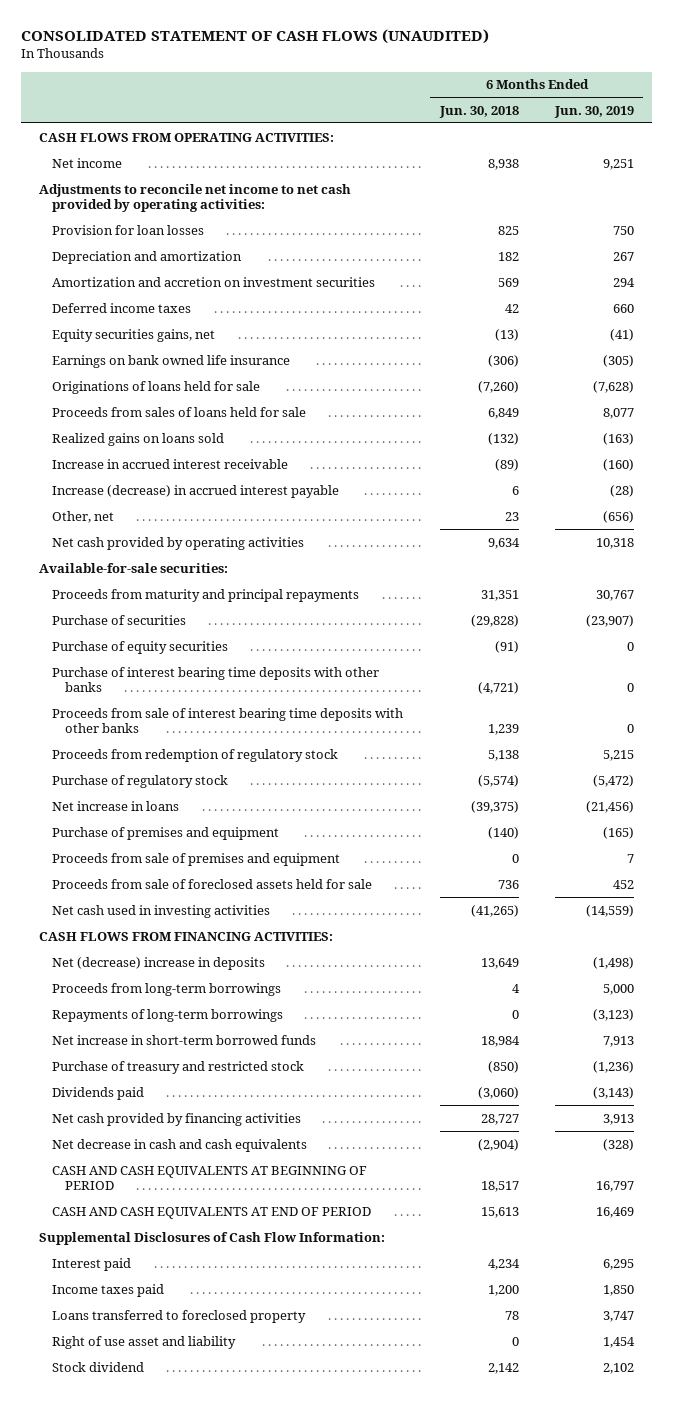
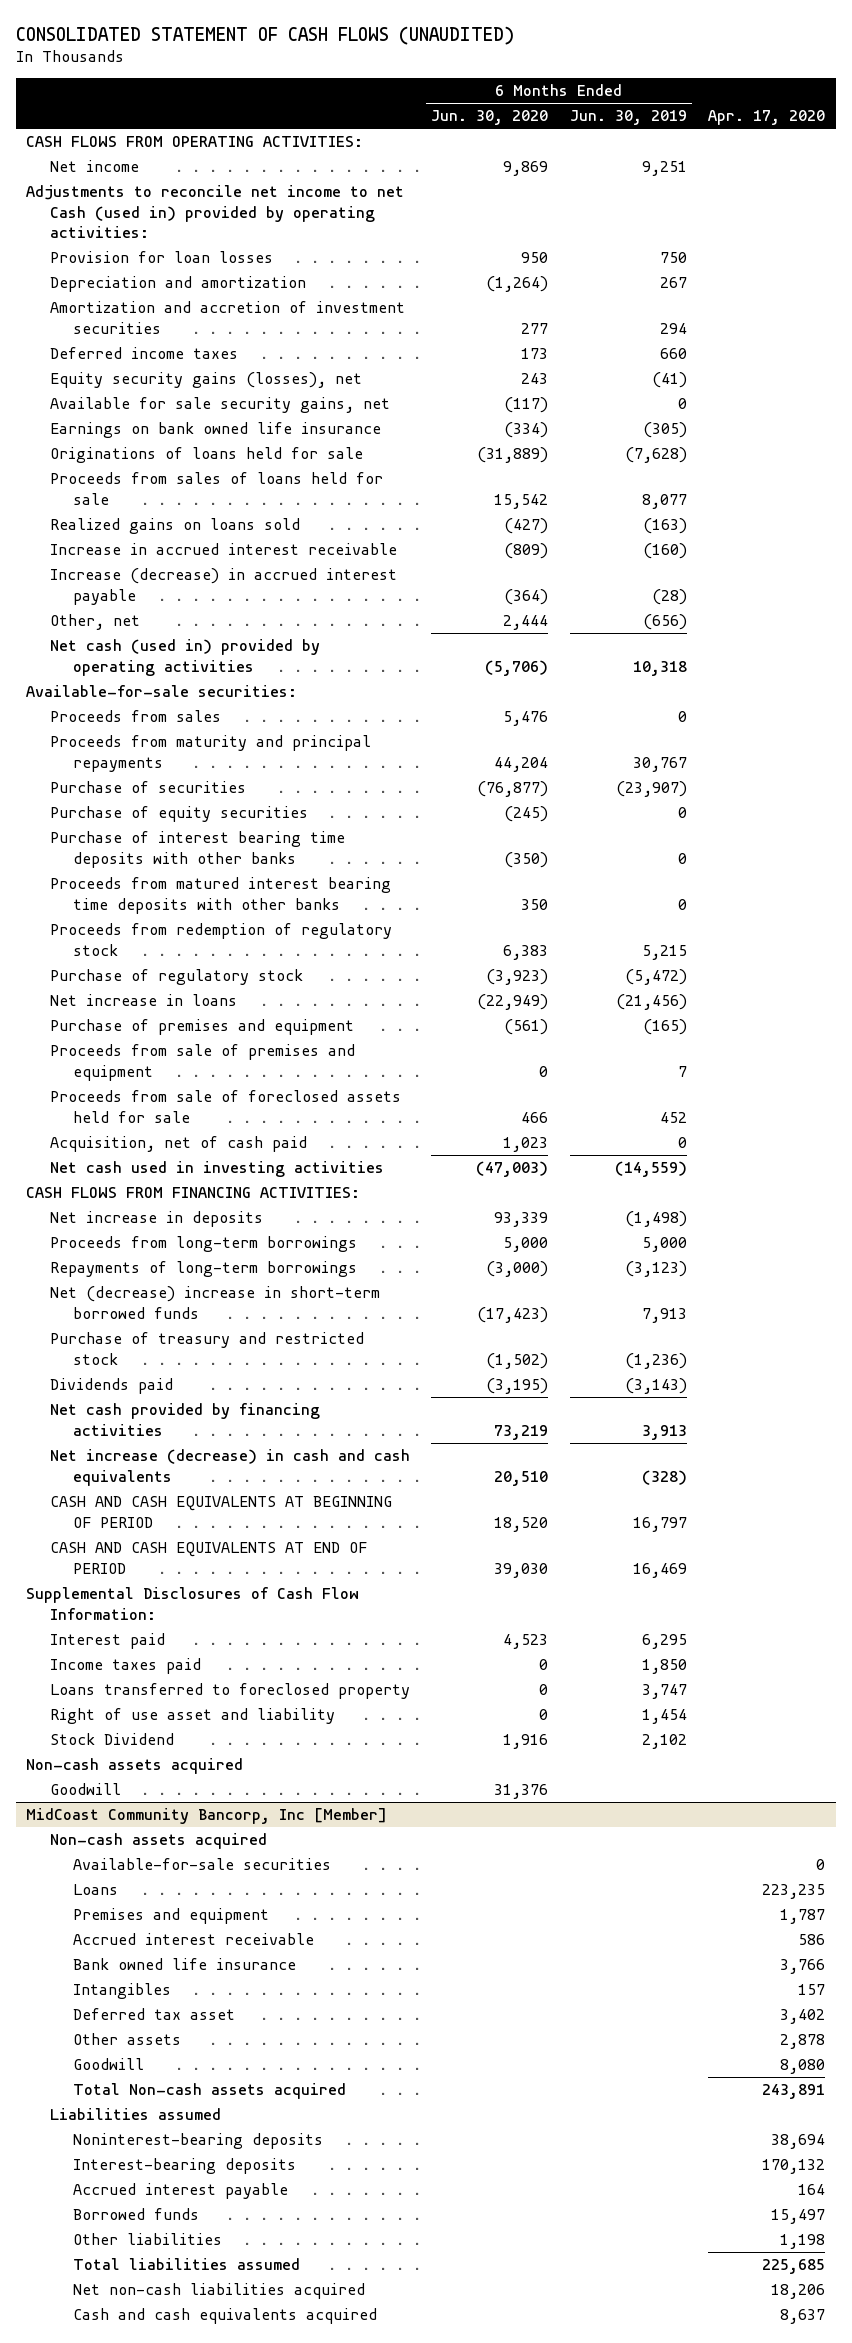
[438,105,519,118] Jun. 30, 2018 -> none
none -> [431,110,549,126] Jun. 30, 2020
none -> [708,110,826,126] Apr. 17, 2020
[38,183,351,213] Adjustments to reconcile net income to net cash provided by operating activities: -> [26,185,405,239] Adjustments to reconcile net income to net Cash (used in) provided by operating activities:
[51,276,375,287] Amortization and accretion on investment securities -> [49,301,405,334] Amortization and accretion of investment securities
[51,328,215,342] Equity securities gains, net -> [49,372,362,389] Equity security gains (losses), net
none -> [49,397,390,414] Available for sale security gains, net
[51,536,304,550] Net cash provided by operating activities -> [49,639,320,676] Net cash (used in) provided by operating activities
none -> [49,710,221,723] Proceeds from sales
[51,707,403,734] Proceeds from sale of interest bearing time deposits with other banks -> [49,877,391,914] Proceeds from matured interest bearing time deposits with other banks
none -> [49,1136,307,1153] Acquisition, net of cash paid
[51,956,265,970] Net (decrease) increase in deposits -> [49,1211,263,1228] Net increase in deposits
[51,1034,316,1045] Net increase in short-term borrowed funds -> [49,1286,380,1319] Net (decrease) increase in short-term borrowed funds
[51,1138,307,1152] Net decrease in cash and cash equivalents -> [49,1449,410,1486] Net increase (decrease) in cash and cash equivalents
[51,1361,144,1372] Stock dividend -> [49,1733,174,1746] Stock Dividend
none -> [26,1758,244,1775] Non-cash assets acquired
none -> [49,1783,121,1796] Goodwill
none -> [26,1808,388,1825] MidCoast Community Bancorp, Inc [Member]
none -> [49,1833,267,1850] Non-cash assets acquired
none -> [73,1858,332,1871] Available-for-sale securities
none -> [73,1884,119,1896] Loans
none -> [73,1908,270,1925] Premises and equipment
none -> [73,1933,315,1946] Accrued interest receivable
none -> [73,1958,297,1971] Bank owned life insurance
none -> [73,1983,172,2000] Intangibles
none -> [73,2008,236,2021] Deferred tax asset
none -> [73,2033,182,2046] Other assets
none -> [73,2058,145,2071] Goodwill
none -> [73,2083,347,2100] Total Non-cash assets acquired
none -> [49,2108,221,2121] Liabilities assumed
none -> [73,2133,324,2150] Noninterest-bearing deposits
none -> [73,2158,297,2175] Interest-bearing deposits
none -> [73,2183,289,2200] Accrued interest payable
none -> [73,2208,200,2221] Borrowed funds
none -> [73,2233,223,2246] Other liabilities
none -> [73,2258,301,2271] Total liabilities assumed
none -> [73,2283,366,2300] Net non-cash liabilities acquired
none -> [73,2308,378,2325] Cash and cash equivalents acquired

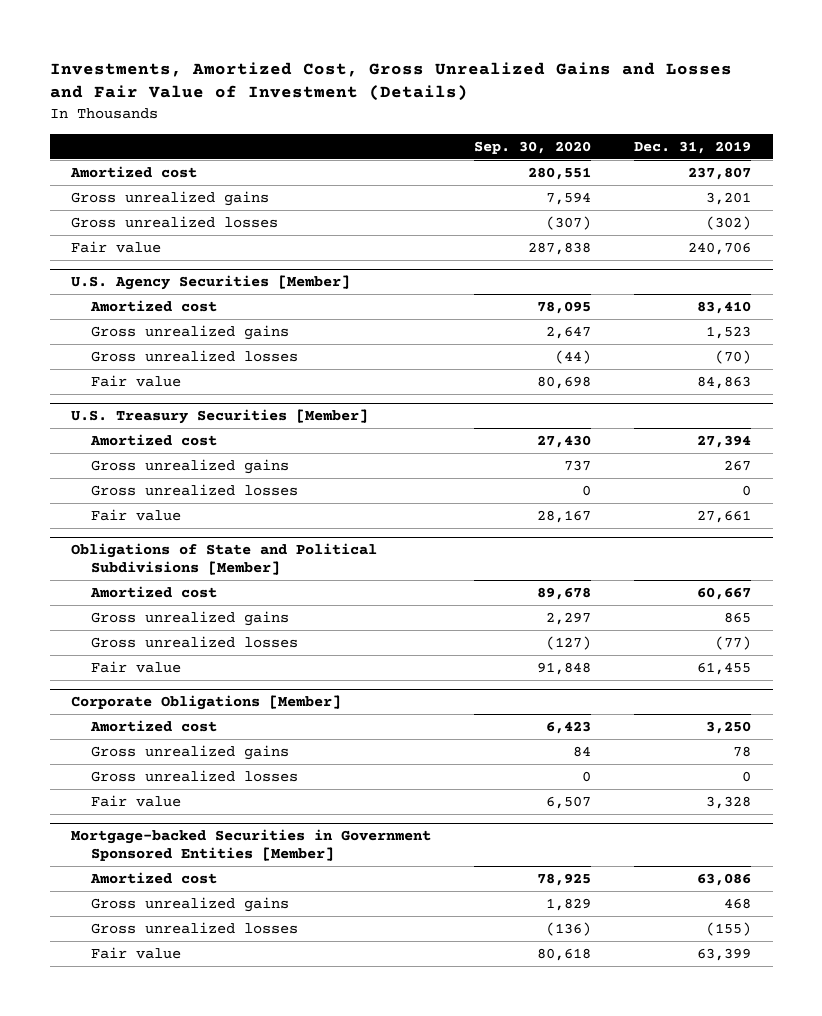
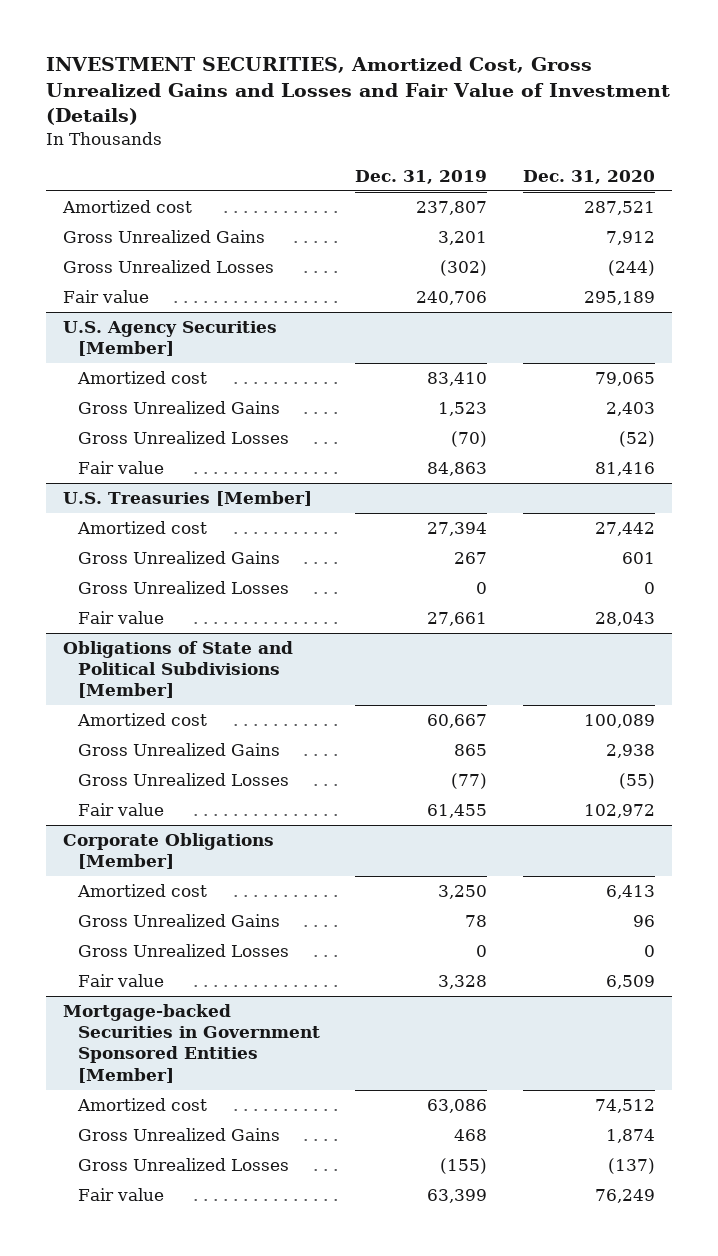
[49,61,732,102] Investments, Amortized Cost, Gross Unrealized Gains and Losses and Fair Value of Investment (Details) -> [45,57,670,126] INVESTMENT SECURITIES, Amortized Cost, Gross Unrealized Gains and Losses and Fair Value of Investment (Details)
[474,140,592,154] Sep. 30, 2020 -> none
none -> [522,169,655,184] Dec. 31, 2020
[71,191,270,207] Gross unrealized gains -> [63,229,266,243] Gross Unrealized Gains
[71,216,279,229] Gross unrealized losses -> [63,259,275,273] Gross Unrealized Losses
[91,325,290,341] Gross unrealized gains -> [78,400,281,414] Gross Unrealized Gains
[91,350,299,363] Gross unrealized losses -> [78,430,290,444] Gross Unrealized Losses
[71,409,369,425] U.S. Treasury Securities [Member] -> [63,490,313,506] U.S. Treasuries [Member]
[91,459,290,475] Gross unrealized gains -> [78,550,281,564] Gross Unrealized Gains
[91,484,299,497] Gross unrealized losses -> [78,580,290,594] Gross Unrealized Losses
[91,611,290,627] Gross unrealized gains -> [78,742,281,756] Gross Unrealized Gains
[91,636,299,649] Gross unrealized losses -> [78,772,290,786] Gross Unrealized Losses
[91,745,290,761] Gross unrealized gains -> [78,913,281,927] Gross Unrealized Gains
[91,770,299,783] Gross unrealized losses -> [78,943,290,957] Gross Unrealized Losses
[91,897,290,913] Gross unrealized gains -> [78,1127,281,1141] Gross Unrealized Gains
[91,922,299,935] Gross unrealized losses -> [78,1157,290,1171] Gross Unrealized Losses

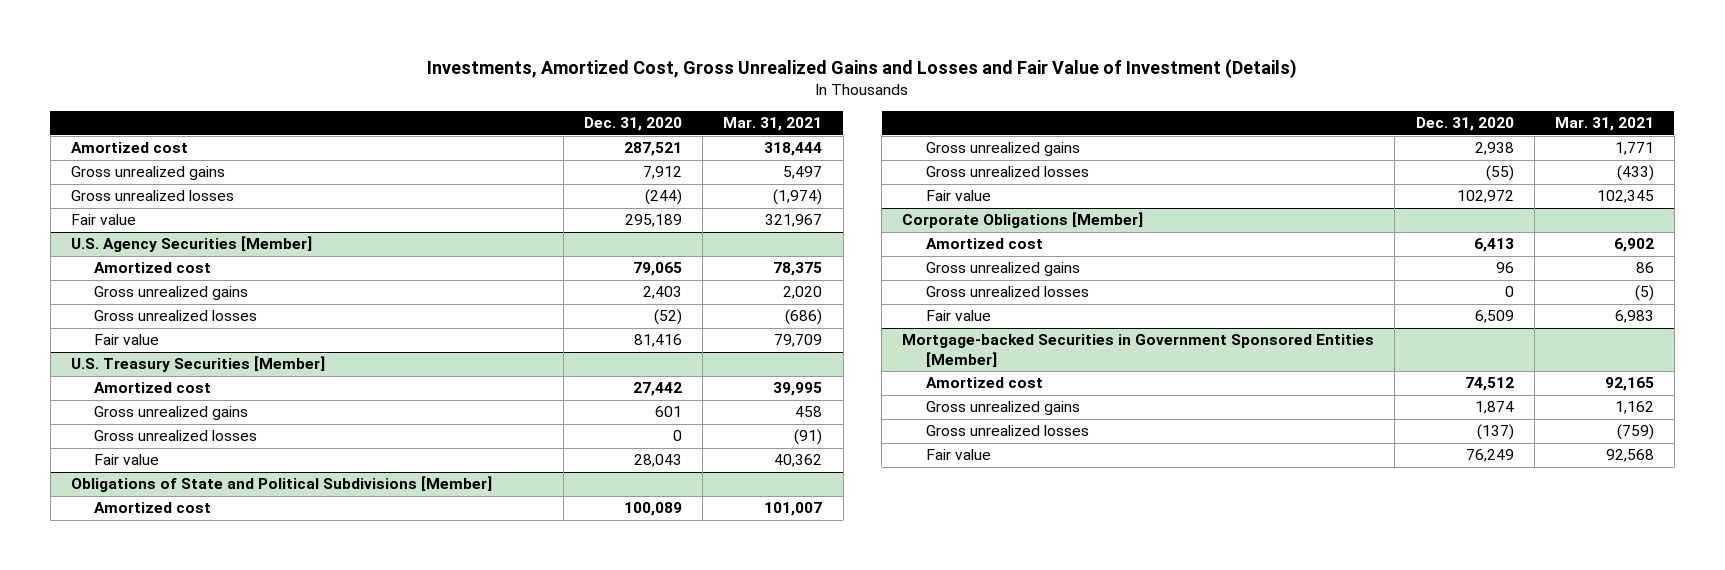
[45,57,670,126] INVESTMENT SECURITIES, Amortized Cost, Gross Unrealized Gains and Losses and Fair Value of Investment (Details) -> [427,59,1298,80] Investments, Amortized Cost, Gross Unrealized Gains and Losses and Fair Value of Investment (Details)
[355,169,488,184] Dec. 31, 2019 -> none
none -> [723,117,823,132] Mar. 31, 2021
[63,229,266,243] Gross Unrealized Gains -> [70,166,225,181] Gross unrealized gains
[63,259,275,273] Gross Unrealized Losses -> [70,190,234,202] Gross unrealized losses
[78,400,281,414] Gross Unrealized Gains -> [94,286,249,301] Gross unrealized gains
[78,430,290,444] Gross Unrealized Losses -> [94,310,258,322] Gross unrealized losses
[63,490,313,506] U.S. Treasuries [Member] -> [70,356,325,373] U.S. Treasury Securities [Member]
[78,550,281,564] Gross Unrealized Gains -> [94,406,249,421] Gross unrealized gains
[78,580,290,594] Gross Unrealized Losses -> [94,430,258,442] Gross unrealized losses
[78,742,281,756] Gross Unrealized Gains -> [925,142,1080,157] Gross unrealized gains
[78,772,290,786] Gross Unrealized Losses -> [925,166,1089,178] Gross unrealized losses
[78,913,281,927] Gross Unrealized Gains -> [925,262,1080,277] Gross unrealized gains
[78,943,290,957] Gross Unrealized Losses -> [925,286,1089,298] Gross unrealized losses
[78,1127,281,1141] Gross Unrealized Gains -> [925,401,1080,416] Gross unrealized gains
[78,1157,290,1171] Gross Unrealized Losses -> [925,425,1089,437] Gross unrealized losses

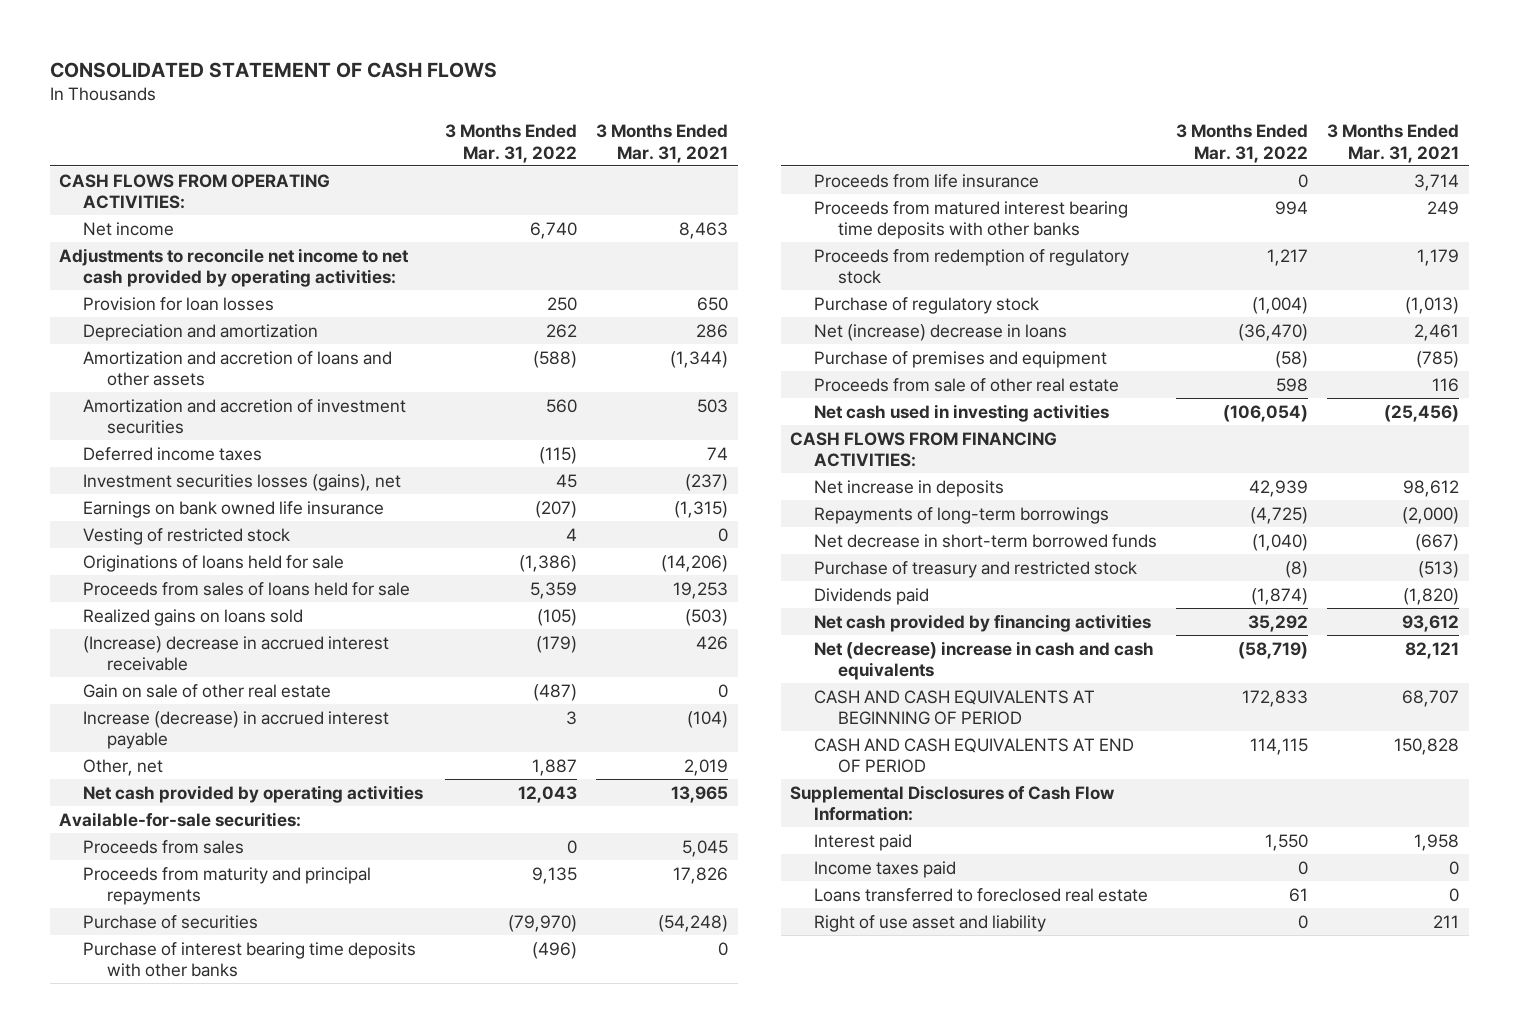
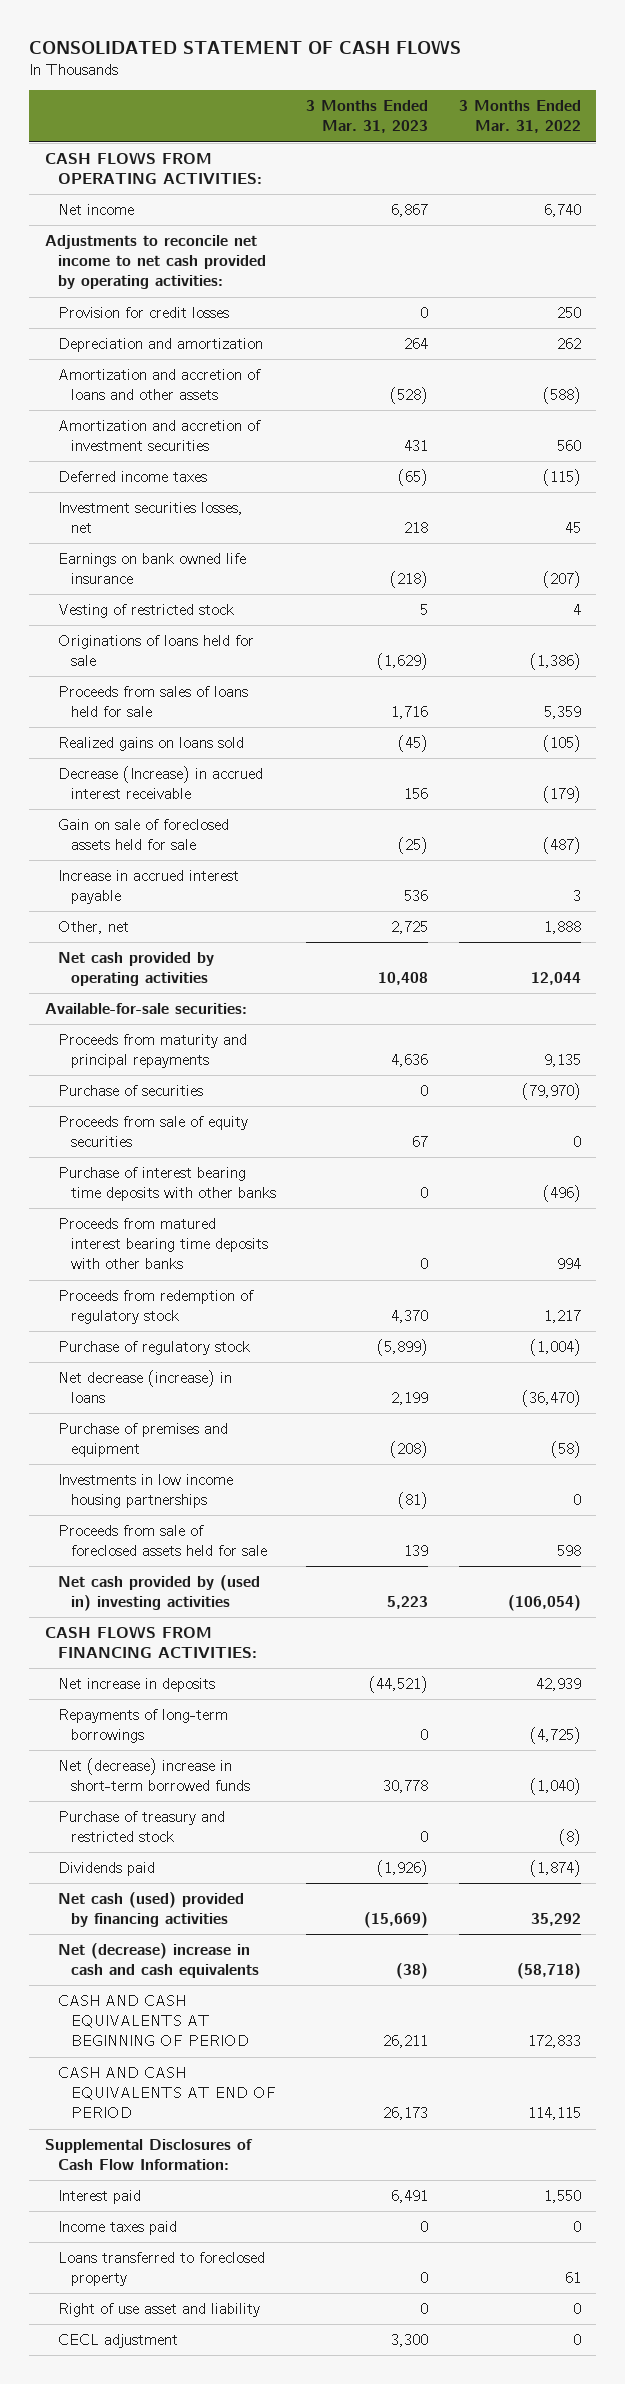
[596,124,729,163] 3 Months Ended Mar. 31, 2021 -> none
none -> [306,100,429,134] 3 Months Ended Mar. 31, 2023
[82,296,274,311] Provision for loan losses -> [57,306,229,318] Provision for credit losses
[82,473,401,491] Investment securities losses (gains), net -> [57,501,243,534] Investment securities losses, net
[82,635,389,672] (Increase) decrease in accrued interest receivable -> [57,765,263,800] Decrease (Increase) in accrued interest receivable
[82,683,331,698] Gain on sale of other real estate -> [57,818,229,851] Gain on sale of foreclosed assets held for sale
[82,710,389,750] Increase (decrease) in accrued interest payable -> [57,869,239,905] Increase in accrued interest payable
[531,758,577,776] 1,887 -> [543,920,581,934] 1,888
[517,785,577,803] 12,043 -> [530,972,581,986] 12,044
[82,839,244,854] Proceeds from sales -> none
none -> [57,1115,248,1148] Proceeds from sale of equity securities
[814,173,1040,188] Proceeds from life insurance -> none
[814,323,1068,341] Net (increase) decrease in loans -> [57,1369,232,1404] Net decrease (increase) in loans
none -> [57,1473,233,1509] Investments in low income housing partnerships
[814,377,1120,392] Proceeds from sale of other real estate -> [57,1524,268,1557] Proceeds from sale of foreclosed assets held for sale
[814,403,1110,422] Net cash used in investing activities -> [57,1574,260,1612] Net cash provided by (used in) investing activities
[814,533,1158,548] Net decrease in short-term borrowed funds -> [57,1757,251,1792] Net (decrease) increase in short-term borrowed funds
[814,613,1152,632] Net cash provided by financing activities -> [57,1891,244,1928] Net cash (used) provided by financing activities
[1238,641,1309,659] (58,719) -> [516,1963,581,1980] (58,718)
[814,887,1149,902] Loans transferred to foreclosed real estate -> [57,2251,265,2287] Loans transferred to foreclosed property
none -> [57,2333,178,2348] CECL adjustment

